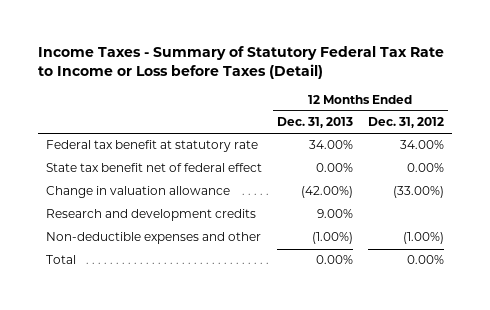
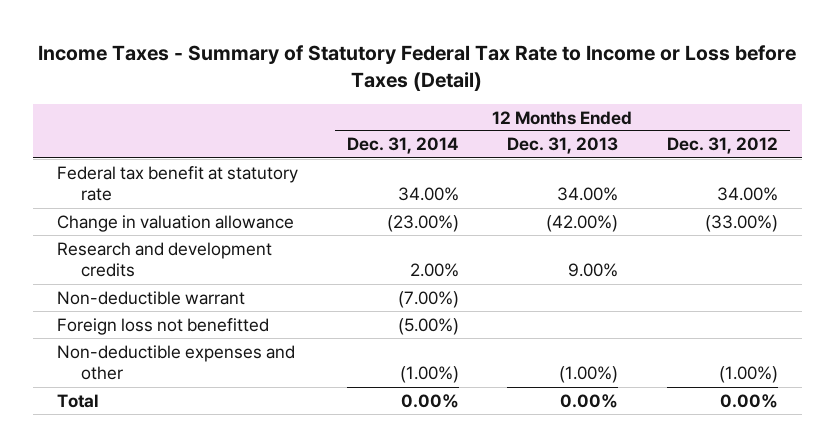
none -> [346,137,459,155] Dec. 31, 2014
[45,163,262,173] State tax benefit net of federal effect -> none
none -> [57,290,246,305] Non-deductible warrant
none -> [57,317,270,335] Foreign loss not benefitted

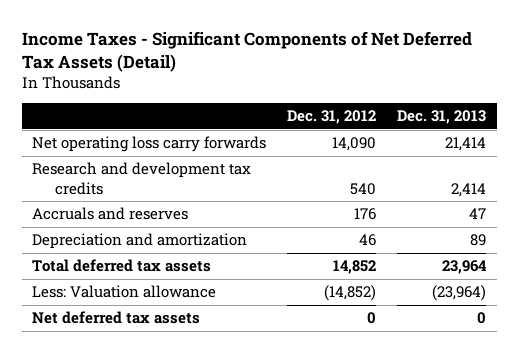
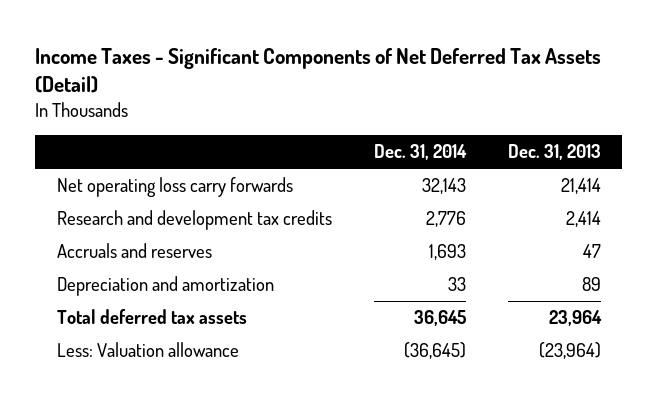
[287,110,377,125] Dec. 31, 2012 -> none
none -> [373,144,467,161] Dec. 31, 2014
[32,311,201,325] Net deferred tax assets -> none

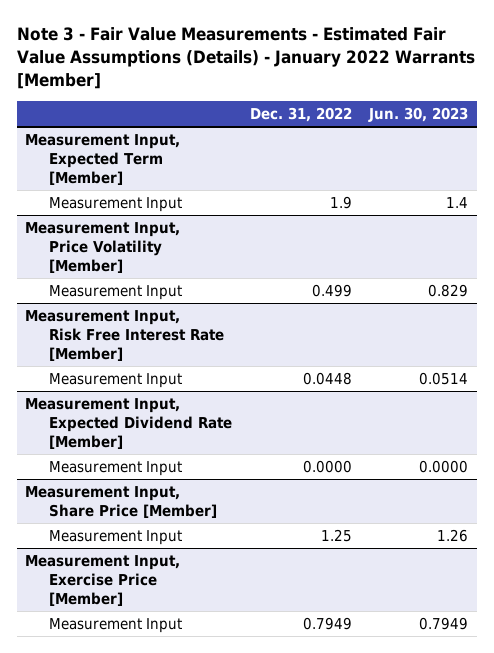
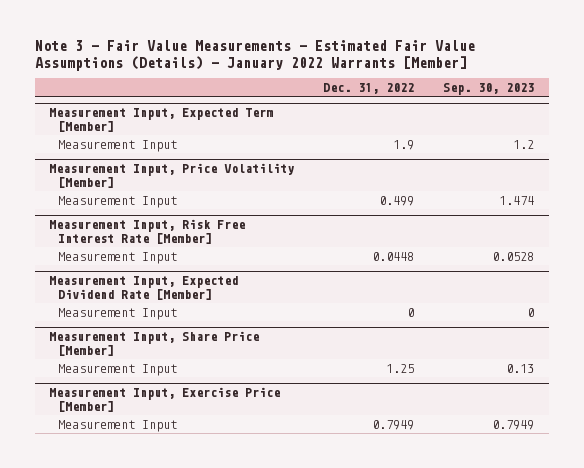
[368,106,469,122] Jun. 30, 2023 -> none
none -> [443,83,535,96] Sep. 30, 2023
[302,459,352,473] 0.0000 -> [407,307,415,317] 0

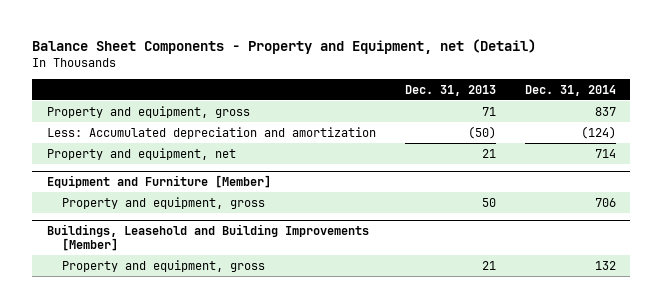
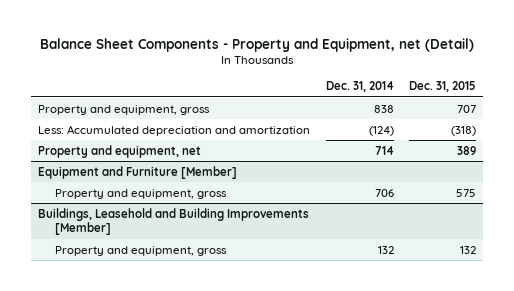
[404,84,496,96] Dec. 31, 2013 -> none
none -> [408,81,476,93] Dec. 31, 2015
[594,106,616,116] 837 -> [373,104,394,113] 838

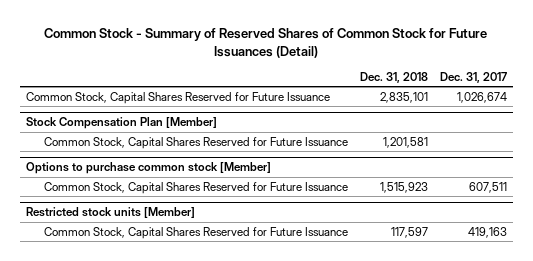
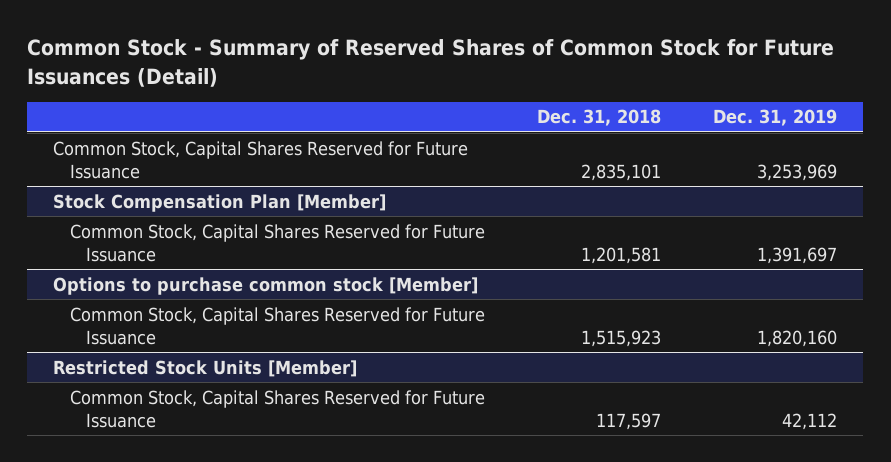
[439,71,507,83] Dec. 31, 2017 -> none
none -> [713,109,838,127] Dec. 31, 2019
[26,207,196,219] Restricted stock units [Member] -> [53,359,358,377] Restricted Stock Units [Member]

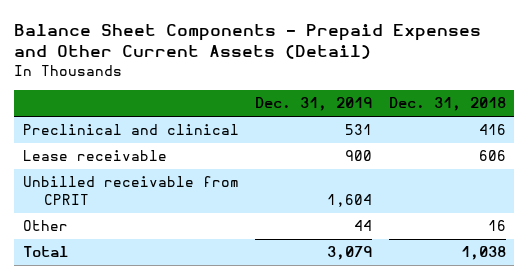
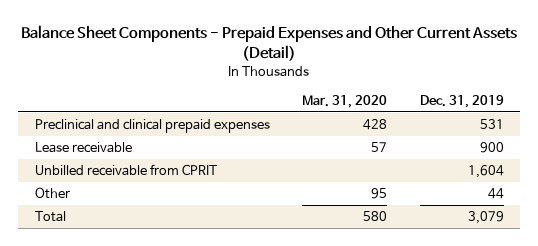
[388,97,506,112] Dec. 31, 2018 -> none
none -> [302,94,388,108] Mar. 31, 2020
[22,124,239,136] Preclinical and clinical -> [34,119,270,134] Preclinical and clinical prepaid expenses

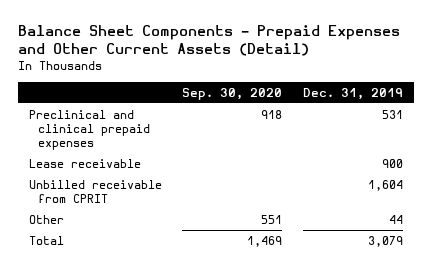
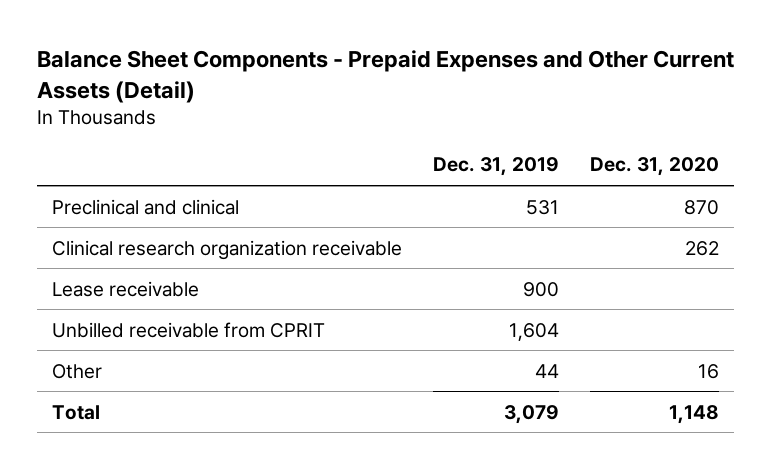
[182,87,283,100] Sep. 30, 2020 -> none
none -> [589,157,719,177] Dec. 31, 2020
[28,109,150,151] Preclinical and clinical prepaid expenses -> [52,198,240,215] Preclinical and clinical
none -> [52,239,403,260] Clinical research organization receivable

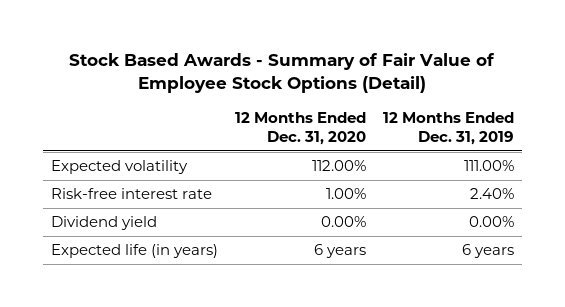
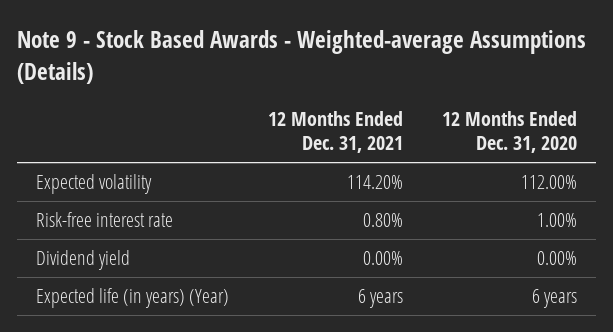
[69,52,496,93] Stock Based Awards - Summary of Fair Value of Employee Stock Options (Detail) -> [16,30,586,84] Note 9 - Stock Based Awards - Weighted-average Assumptions (Details)
[382,111,514,145] 12 Months Ended Dec. 31, 2019 -> none
none -> [268,111,404,154] 12 Months Ended Dec. 31, 2021
[51,244,219,259] Expected life (in years) -> [36,288,230,309] Expected life (in years) (Year)

